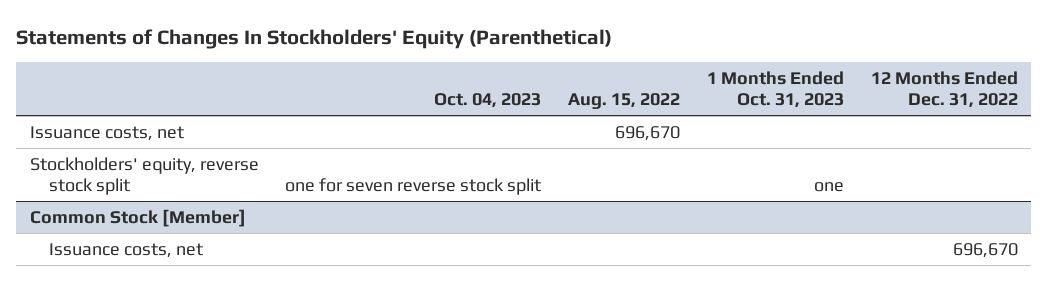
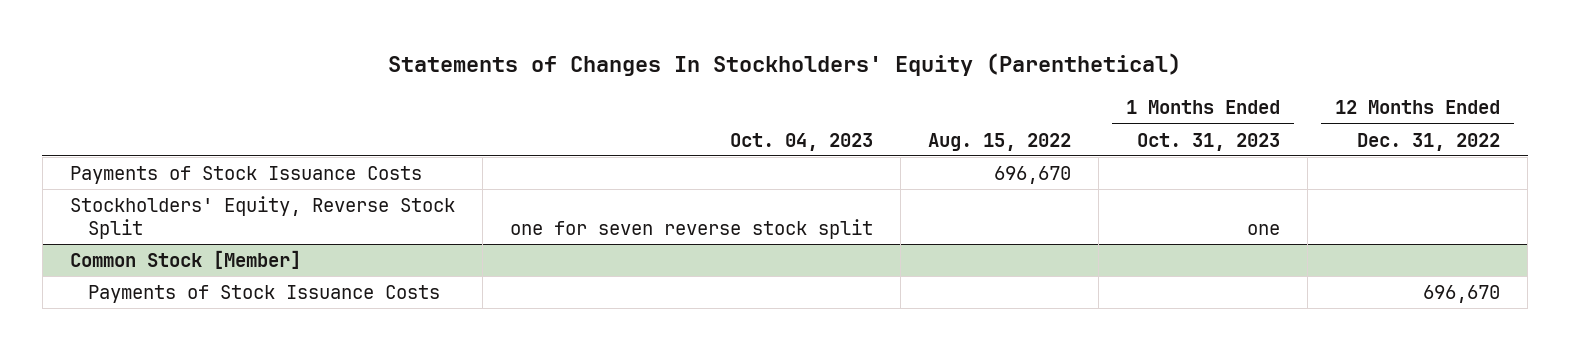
[29,125,184,141] Issuance costs, net -> [69,166,422,185] Payments of Stock Issuance Costs
[29,156,259,196] Stockholders' equity, reverse stock split -> [69,196,455,240] Stockholders' Equity, Reverse Stock Split
[48,242,203,258] Issuance costs, net -> [87,285,440,304] Payments of Stock Issuance Costs

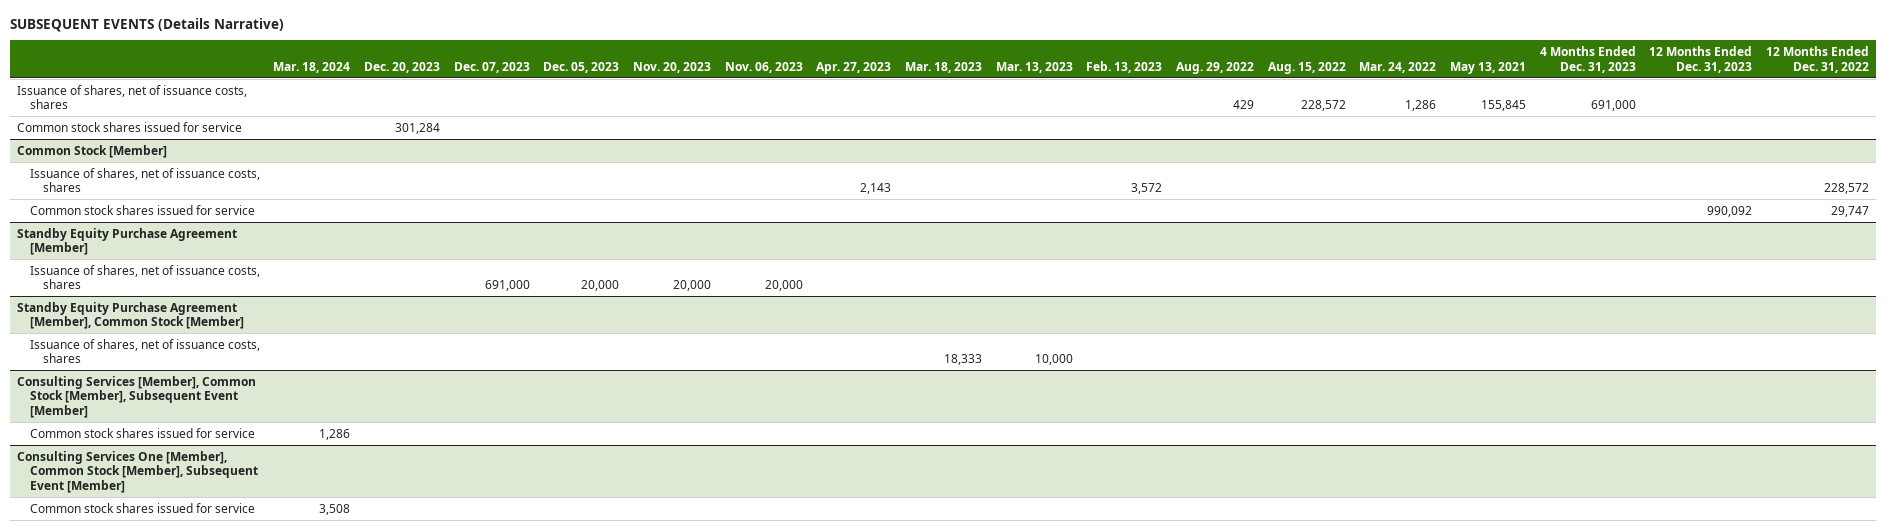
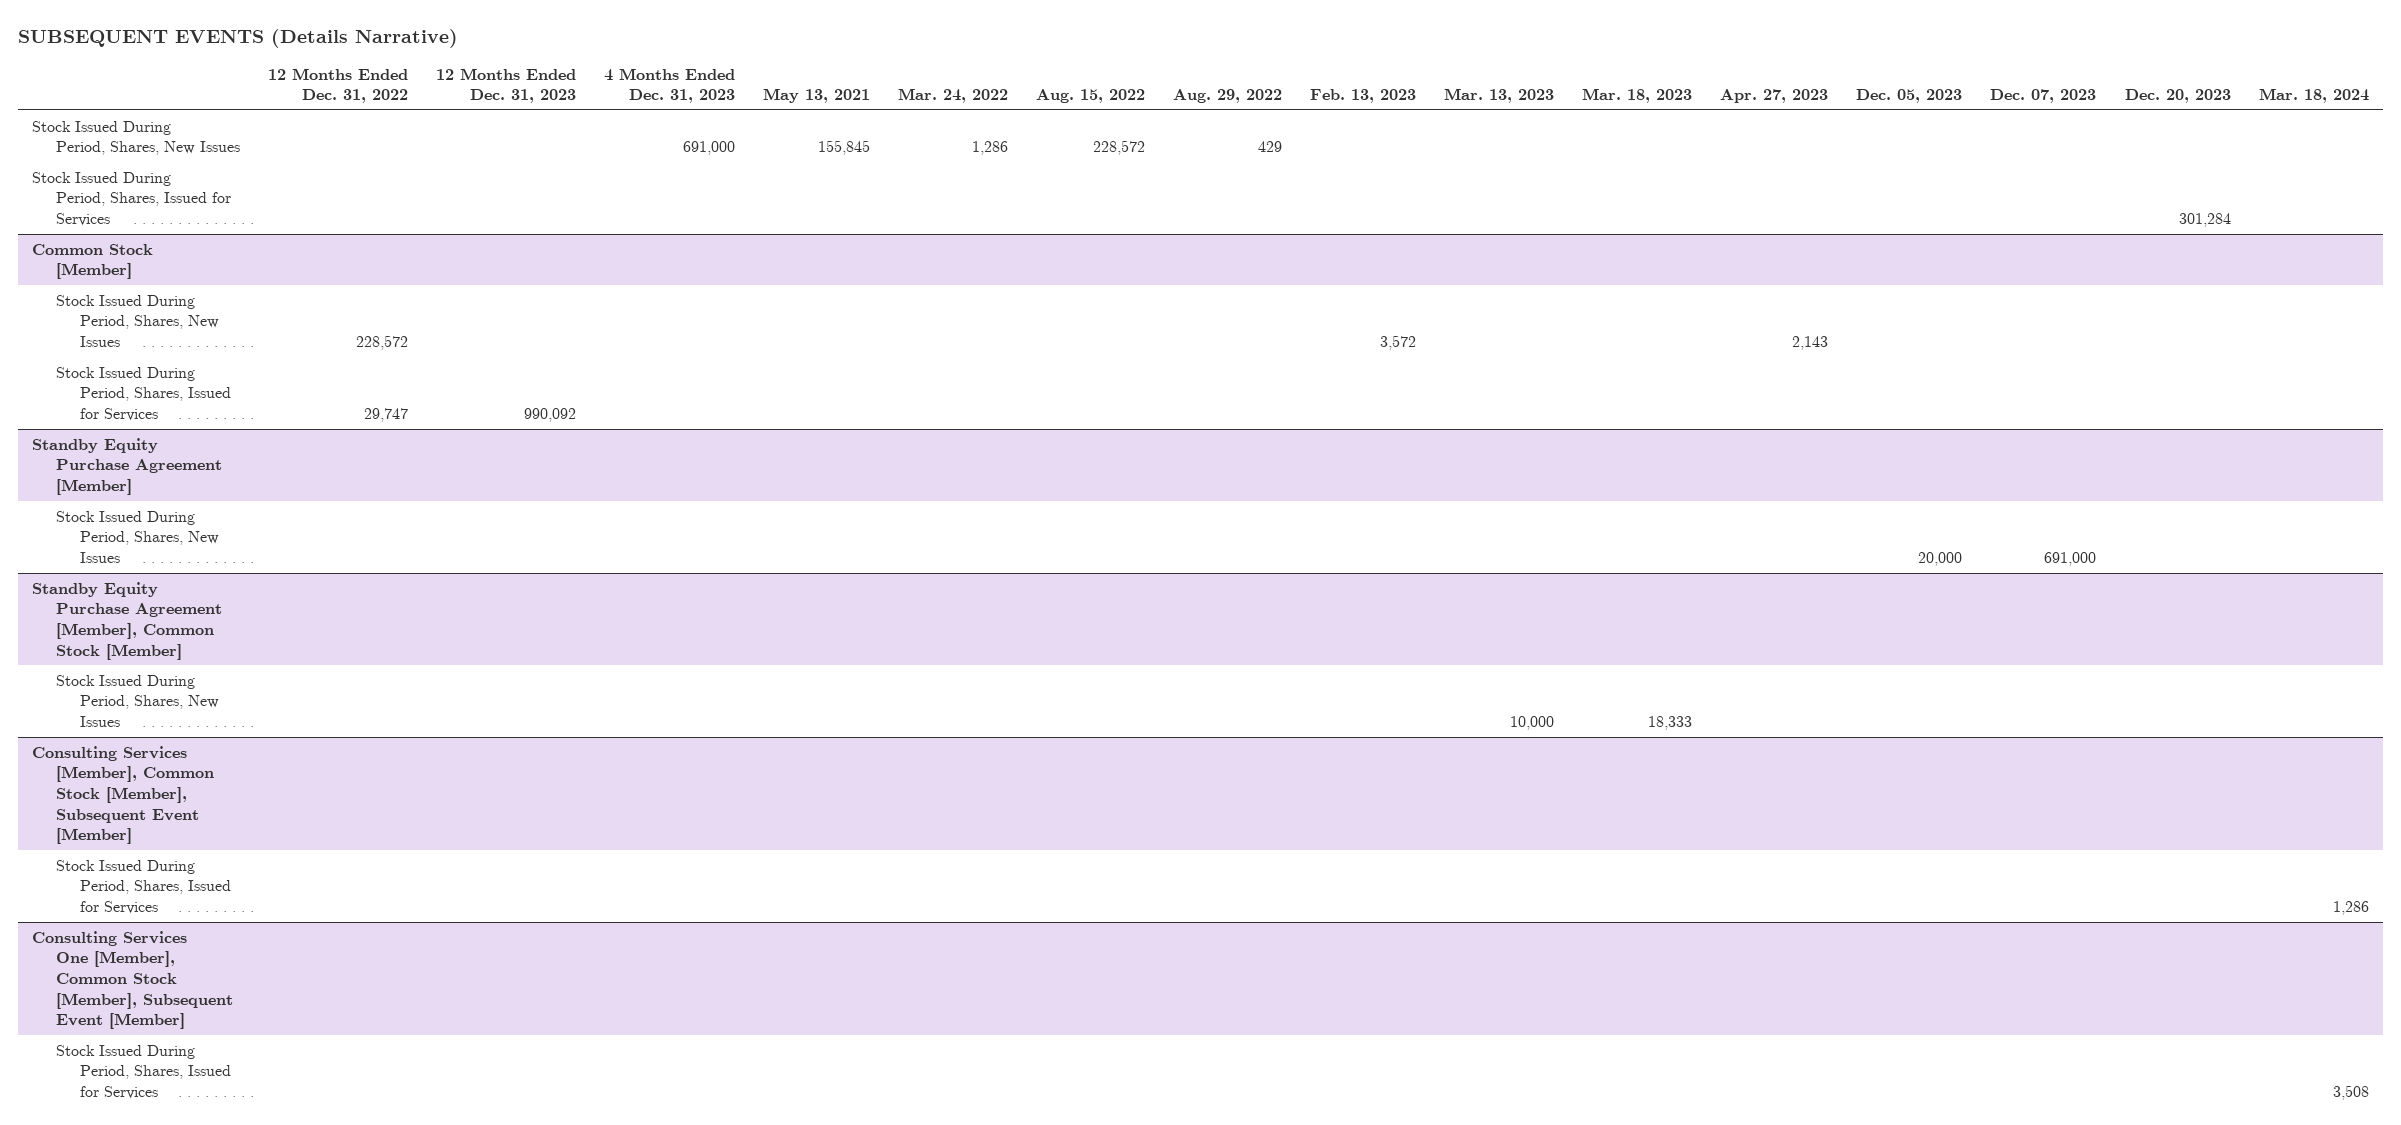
[633,61,712,73] Nov. 20, 2023 -> none
[724,61,803,73] Nov. 06, 2023 -> none
[16,84,247,110] Issuance of shares, net of issuance costs, shares -> [32,120,240,156] Stock Issued During Period, Shares, New Issues
[16,121,242,132] Common stock shares issued for service -> [32,171,231,226] Stock Issued During Period, Shares, Issued for Services
[29,167,260,193] Issuance of shares, net of issuance costs, shares -> [55,294,219,347] Stock Issued During Period, Shares, New Issues
[29,204,255,215] Common stock shares issued for service -> [55,366,231,421] Stock Issued During Period, Shares, Issued for Services
[29,264,260,290] Issuance of shares, net of issuance costs, shares -> [55,510,219,563] Stock Issued During Period, Shares, New Issues
[29,338,260,364] Issuance of shares, net of issuance costs, shares -> [55,674,219,727] Stock Issued During Period, Shares, New Issues
[29,427,255,438] Common stock shares issued for service -> [55,859,231,914] Stock Issued During Period, Shares, Issued for Services
[29,502,255,513] Common stock shares issued for service -> [55,1044,231,1099] Stock Issued During Period, Shares, Issued for Services

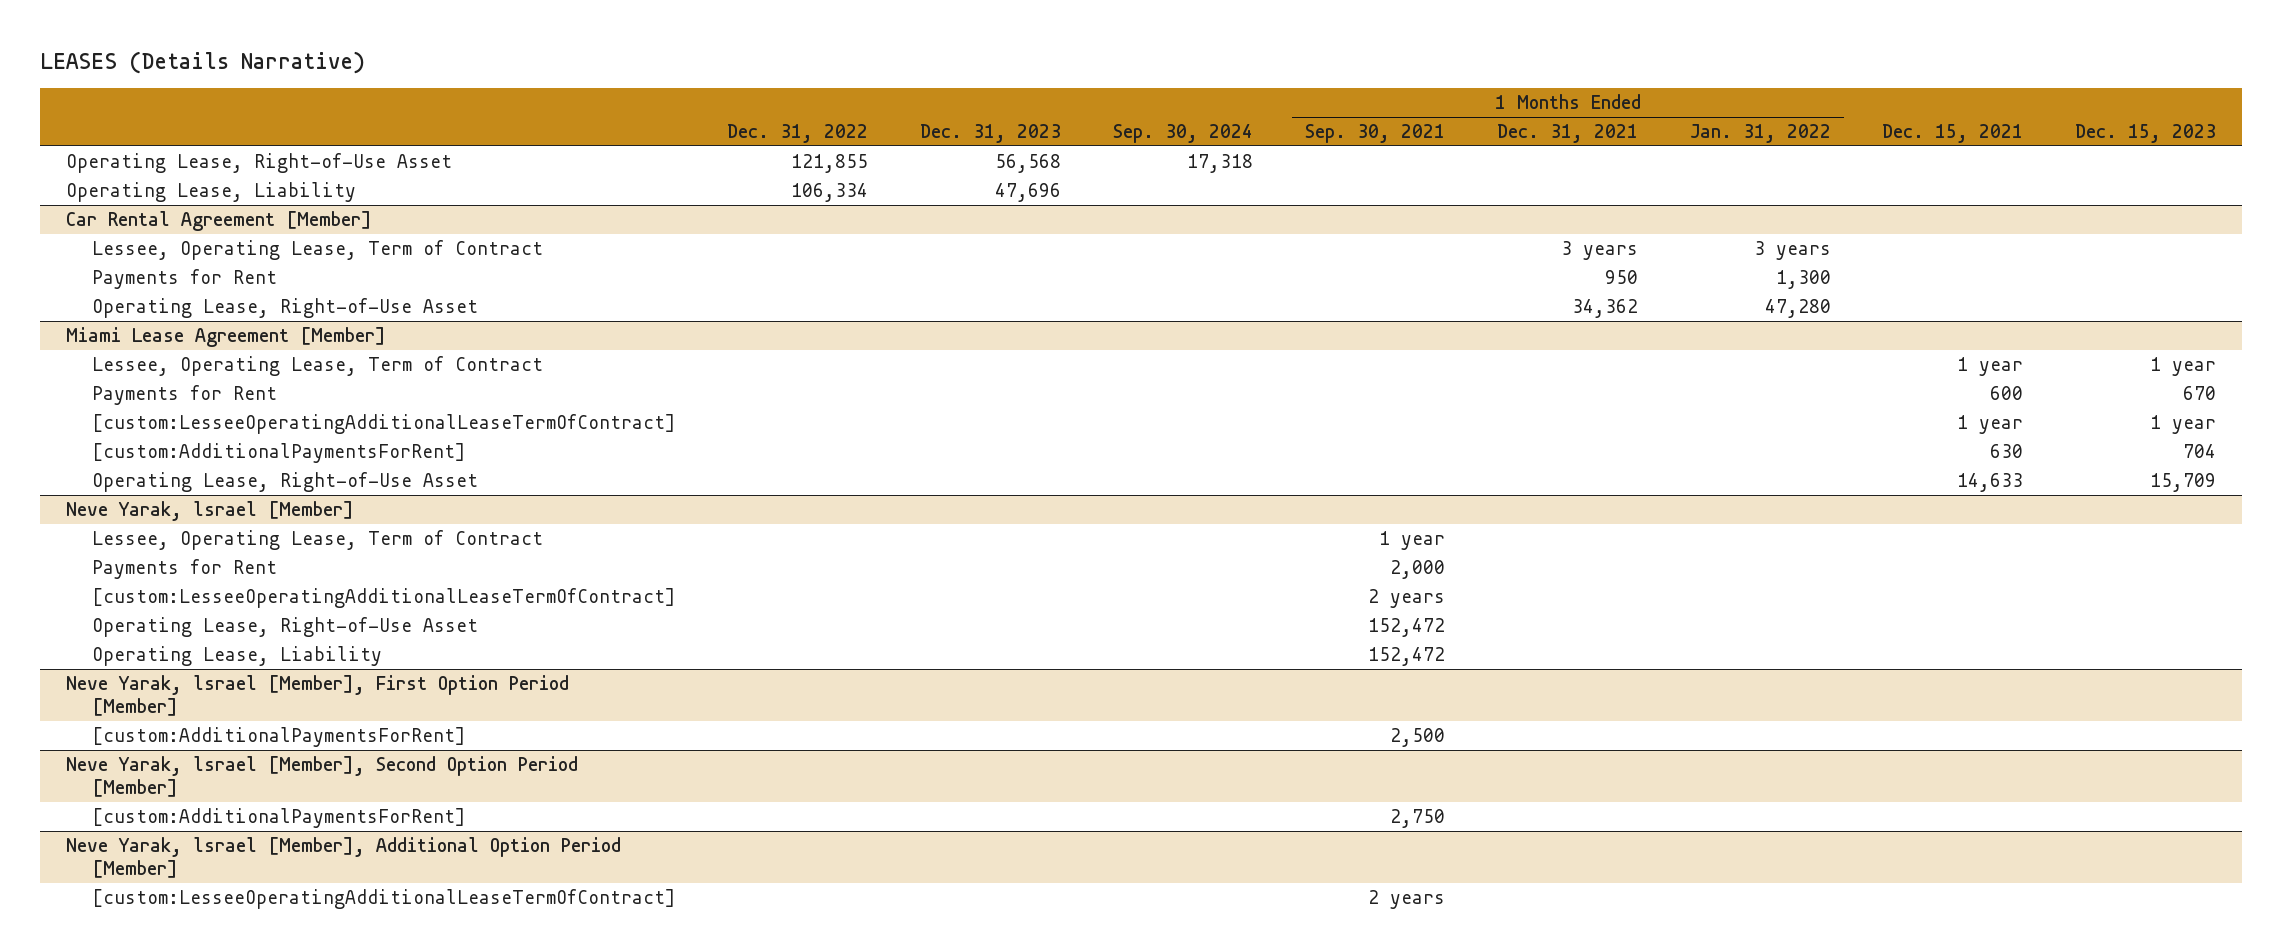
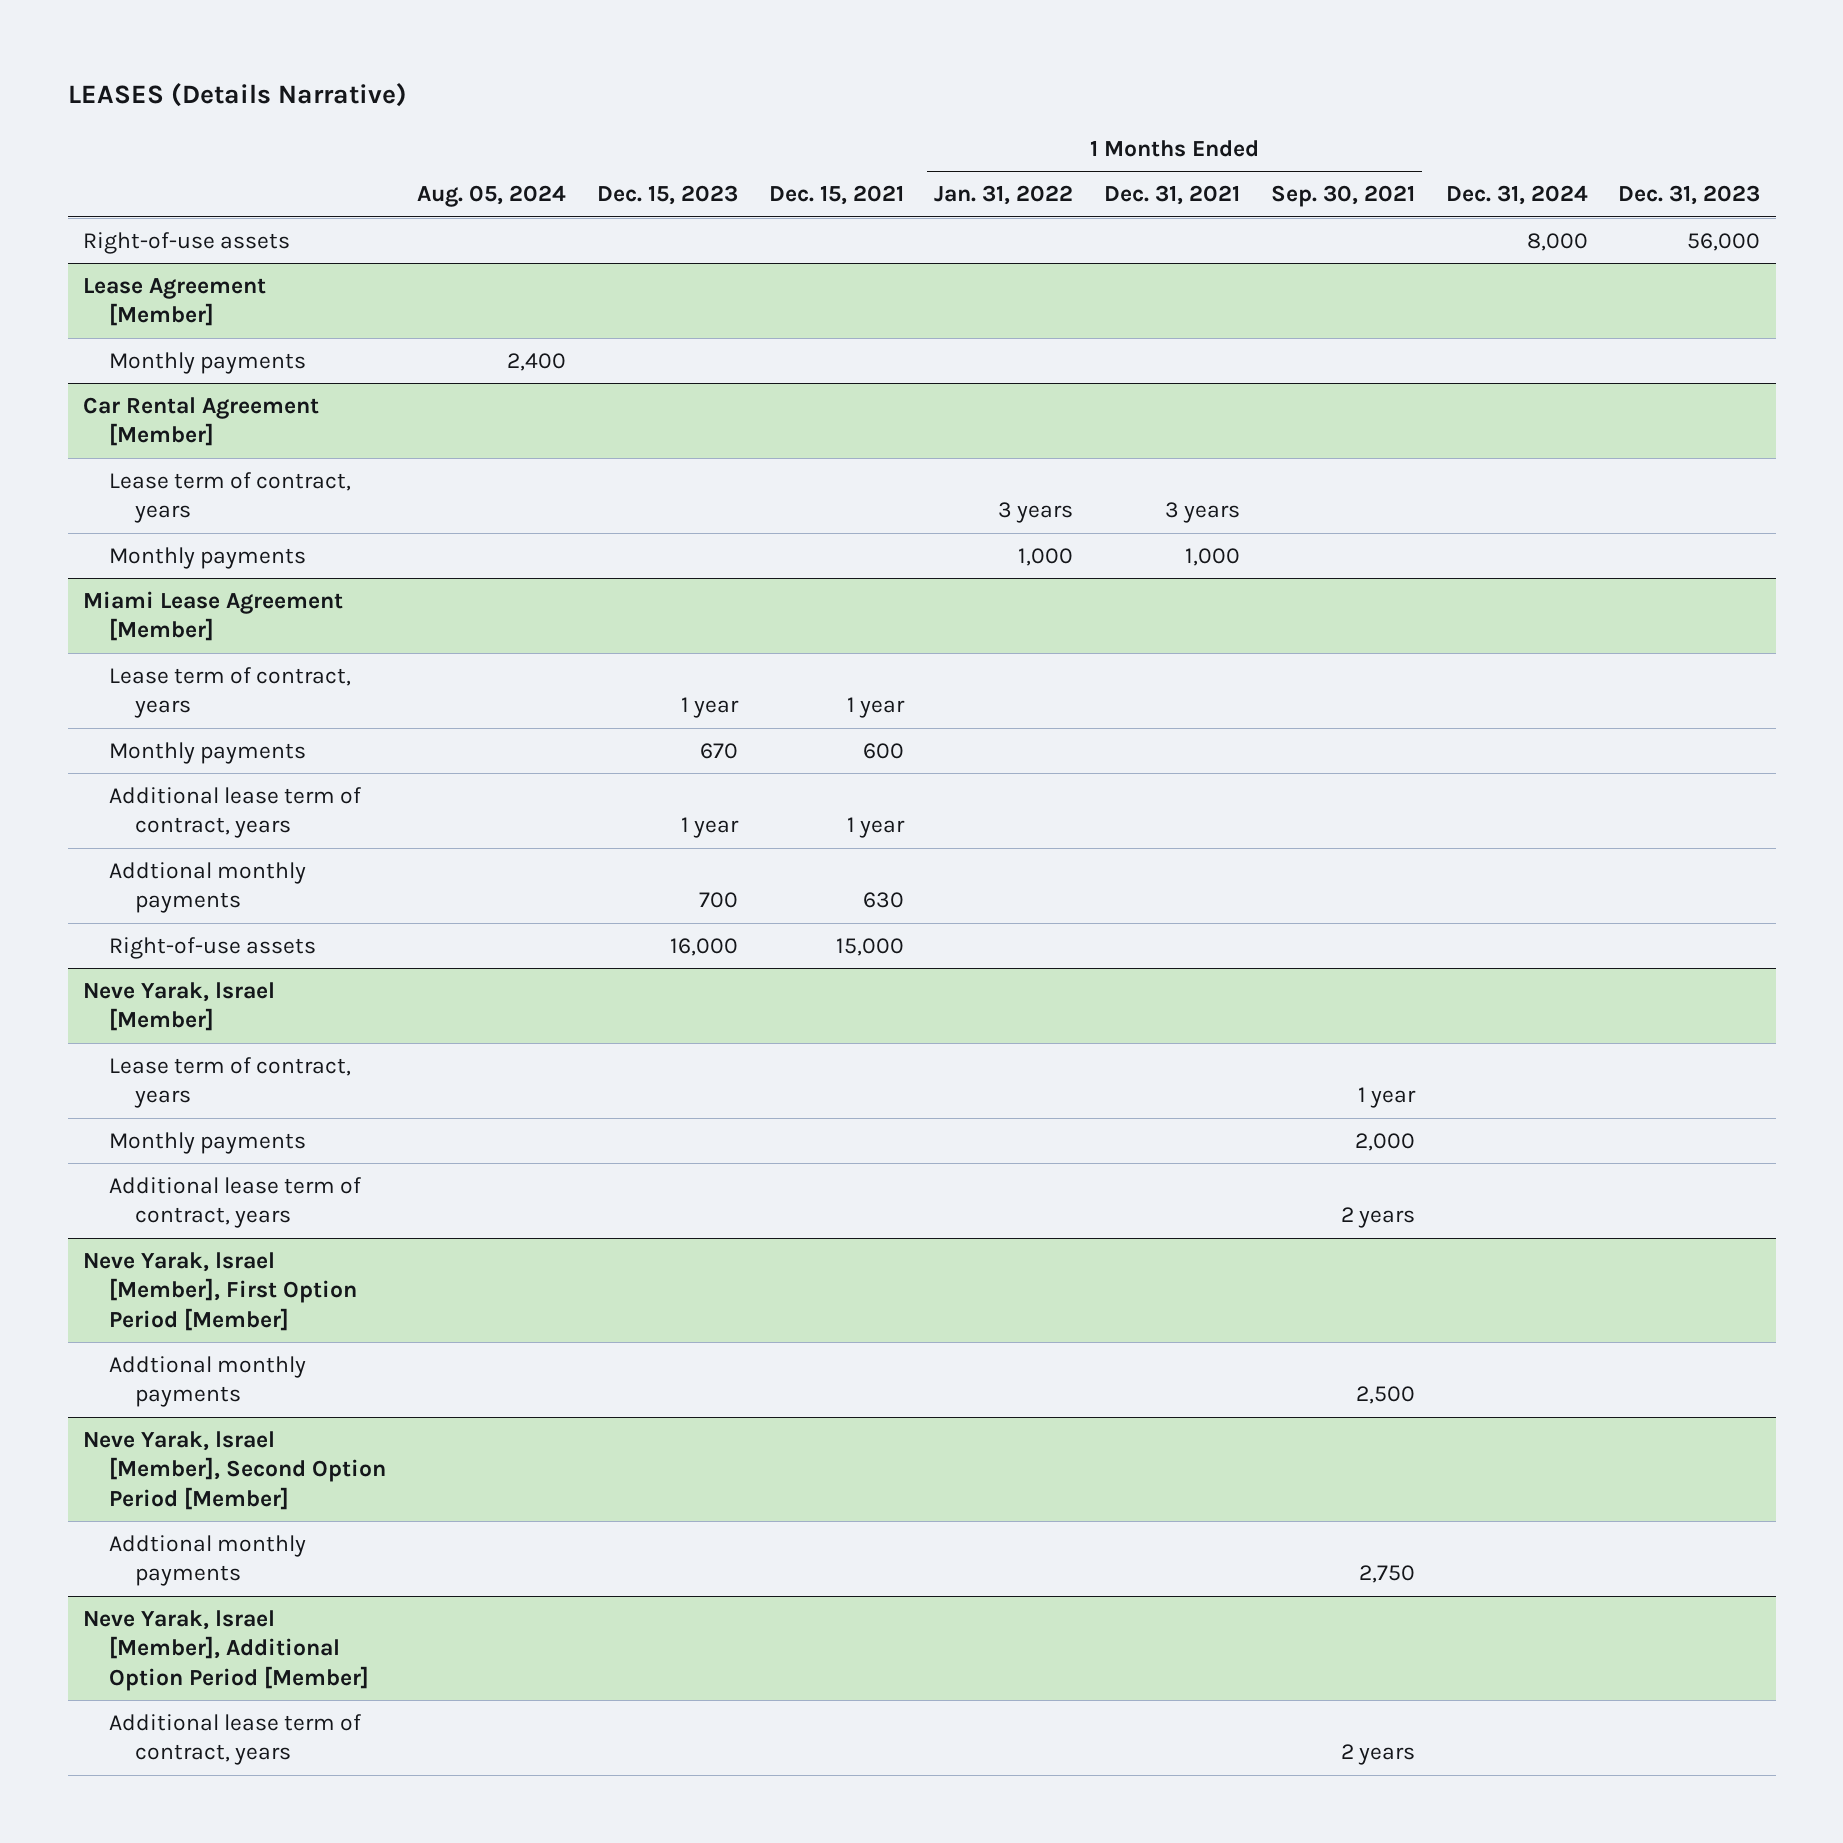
[726,124,868,144] Dec. 31, 2022 -> none
[1112,124,1253,144] Sep. 30, 2024 -> none
none -> [416,185,566,208] Aug. 05, 2024
none -> [1445,185,1588,206] Dec. 31, 2024
[65,181,356,202] Operating Lease, Liability -> none
[65,152,452,173] Operating Lease, Right-of-Use Asset -> [83,231,291,254] Right-of-use assets
[994,153,1061,173] 56,568 -> [1687,232,1761,251] 56,000
none -> [83,277,267,327] Lease Agreement [Member]
none -> [109,351,307,374] Monthly payments
[91,297,478,318] Operating Lease, Right-of-Use Asset -> none
[91,239,543,260] Lessee, Operating Lease, Term of Contract -> [109,471,352,524] Lease term of contract, years
[91,268,277,289] Payments for Rent -> [109,546,307,569] Monthly payments
[1604,269,1638,284] 950 -> [1185,547,1241,566] 1,000
[1775,269,1831,289] 1,300 -> [1018,547,1074,566] 1,000
[91,442,465,463] [custom:AdditionalPaymentsForRent] -> none
[91,355,543,376] Lessee, Operating Lease, Term of Contract -> [109,666,352,719] Lease term of contract, years
[91,384,277,405] Payments for Rent -> [109,741,307,764] Monthly payments
[91,413,675,434] [custom:LesseeOperatingAdditionalLeaseTermOfContract] -> [109,786,362,839] Additional lease term of contract, years
none -> [109,861,307,914] Addtional monthly payments
[91,471,478,492] Operating Lease, Right-of-Use Asset -> [109,936,317,959] Right-of-use assets
[1957,472,2024,492] 14,633 -> [835,937,904,956] 15,000
[2150,472,2217,492] 15,709 -> [669,937,738,956] 16,000
[91,616,478,637] Operating Lease, Right-of-Use Asset -> none
[91,645,382,666] Operating Lease, Liability -> none
[91,529,543,550] Lessee, Operating Lease, Term of Contract -> [109,1056,352,1109] Lease term of contract, years
[91,558,277,579] Payments for Rent -> [109,1131,307,1154] Monthly payments
[91,587,675,608] [custom:LesseeOperatingAdditionalLeaseTermOfContract] -> [109,1176,362,1229] Additional lease term of contract, years
[91,726,465,747] [custom:AdditionalPaymentsForRent] -> [109,1355,307,1408] Addtional monthly payments
[91,807,465,828] [custom:AdditionalPaymentsForRent] -> [109,1534,307,1587] Addtional monthly payments
[91,888,675,909] [custom:LesseeOperatingAdditionalLeaseTermOfContract] -> [109,1713,362,1766] Additional lease term of contract, years

